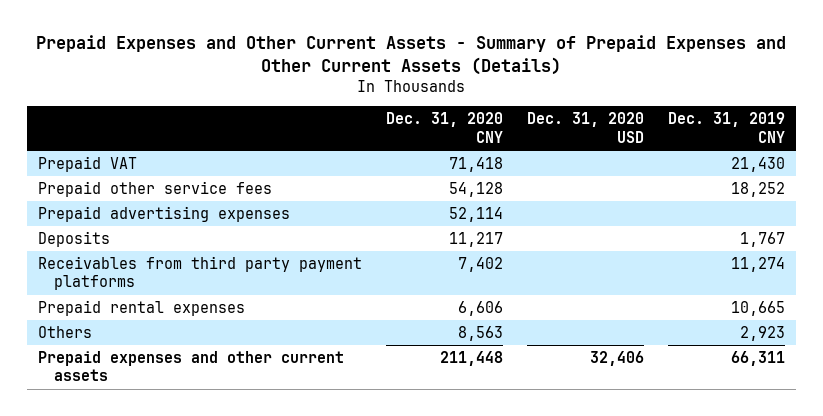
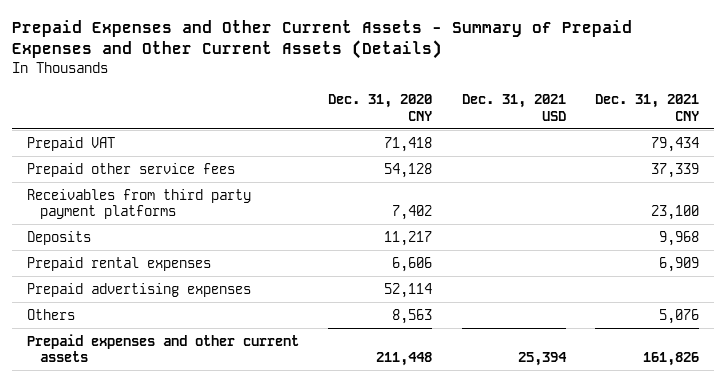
[526,112,644,143] Dec. 31, 2020 USD -> none
[667,112,785,143] Dec. 31, 2019 CNY -> none
none -> [461,94,566,121] Dec. 31, 2021 USD
none -> [595,94,700,121] Dec. 31, 2021 CNY
[38,230,111,247] Deposits -> [26,230,91,245] Deposits
[38,205,291,222] Prepaid advertising expenses -> [26,282,251,297] Prepaid advertising expenses

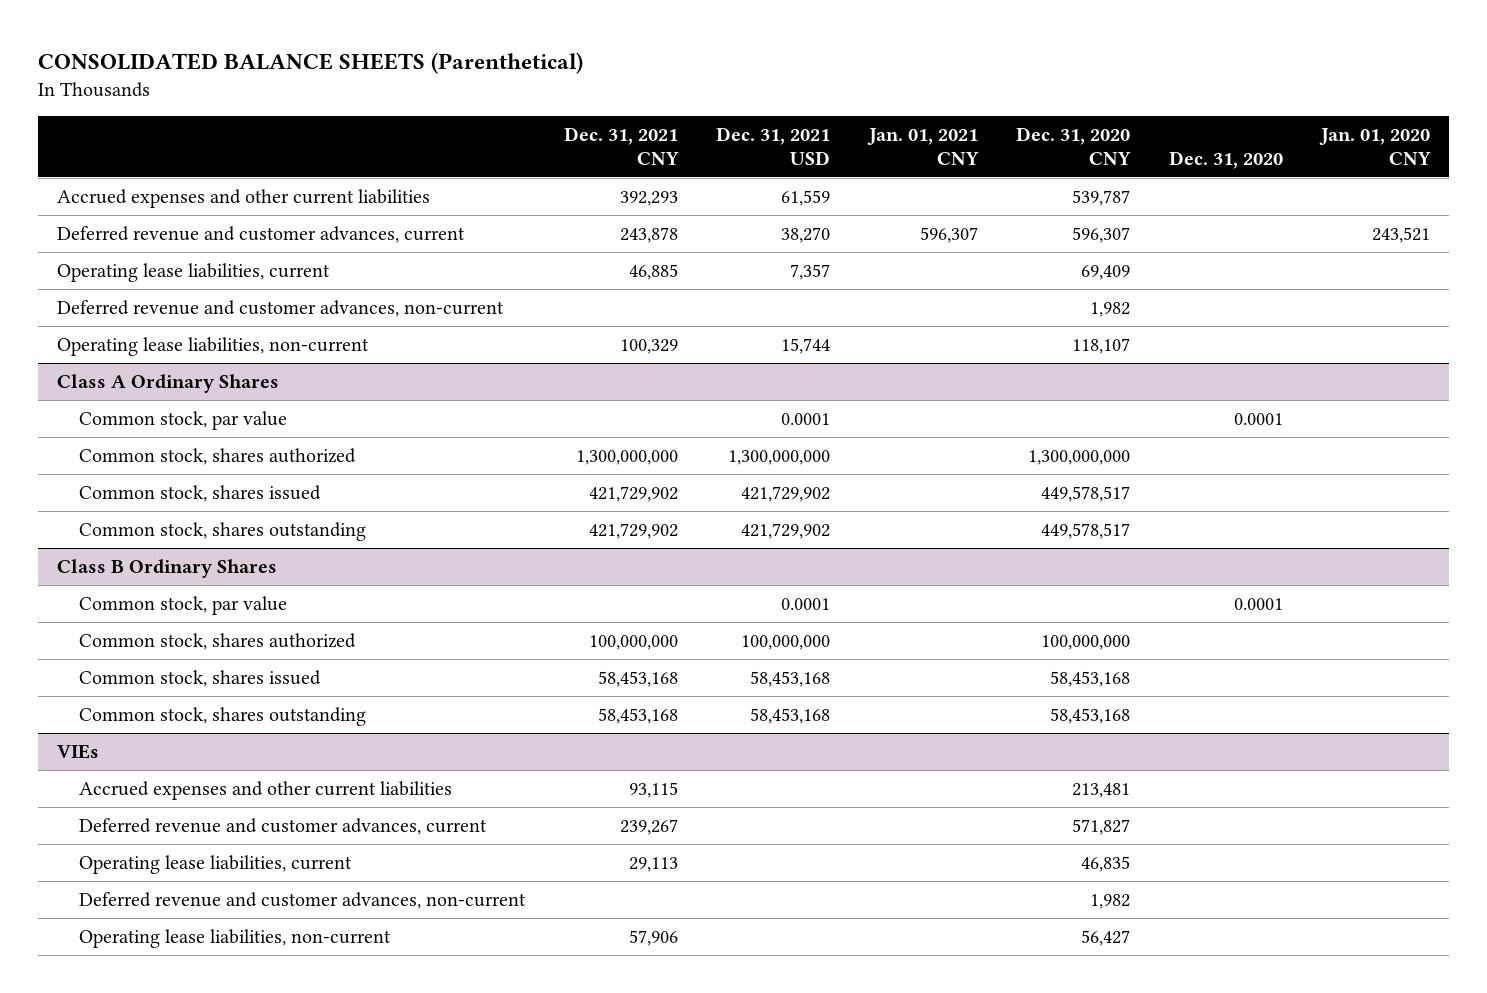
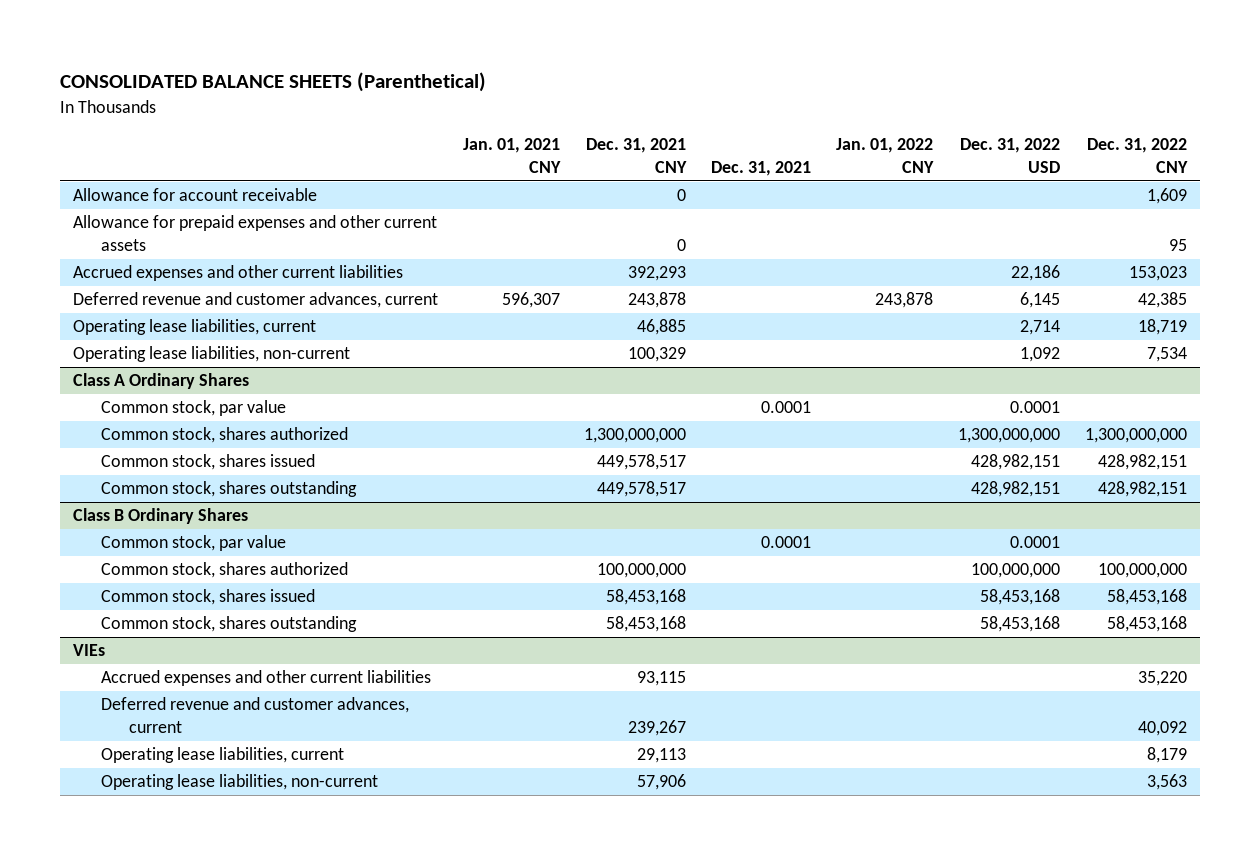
[716,127,831,165] Dec. 31, 2021 USD -> none
[1016,127,1132,165] Dec. 31, 2020 CNY -> none
[1168,150,1283,169] Dec. 31, 2020 -> none
[1319,128,1432,165] Jan. 01, 2020 CNY -> none
none -> [711,161,812,177] Dec. 31, 2021
none -> [836,138,935,174] Jan. 01, 2022 CNY
none -> [960,138,1061,174] Dec. 31, 2022 USD
none -> [1087,138,1189,174] Dec. 31, 2022 CNY
none -> [72,188,317,202] Allowance for account receivable
none -> [72,215,437,252] Allowance for prepaid expenses and other current assets
[56,300,504,318] Deferred revenue and customer advances, non-current -> none
[588,486,678,503] 421,729,902 -> [597,454,687,471] 449,578,517
[588,523,678,540] 421,729,902 -> [597,481,687,498] 449,578,517
[79,892,527,910] Deferred revenue and customer advances, non-current -> none

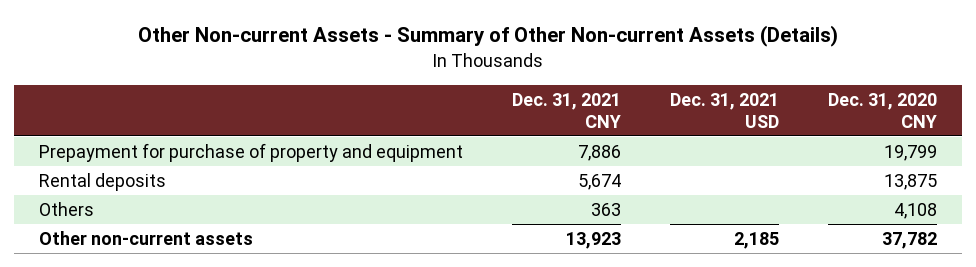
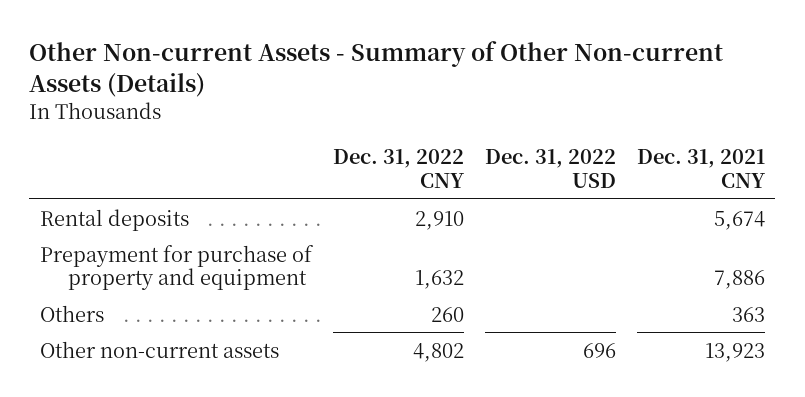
[670,92,780,128] Dec. 31, 2021 USD -> none
[828,92,938,128] Dec. 31, 2020 CNY -> none
none -> [332,149,464,188] Dec. 31, 2022 CNY
none -> [484,149,616,188] Dec. 31, 2022 USD
[38,142,463,162] Prepayment for purchase of property and equipment -> [39,244,314,291] Prepayment for purchase of property and equipment

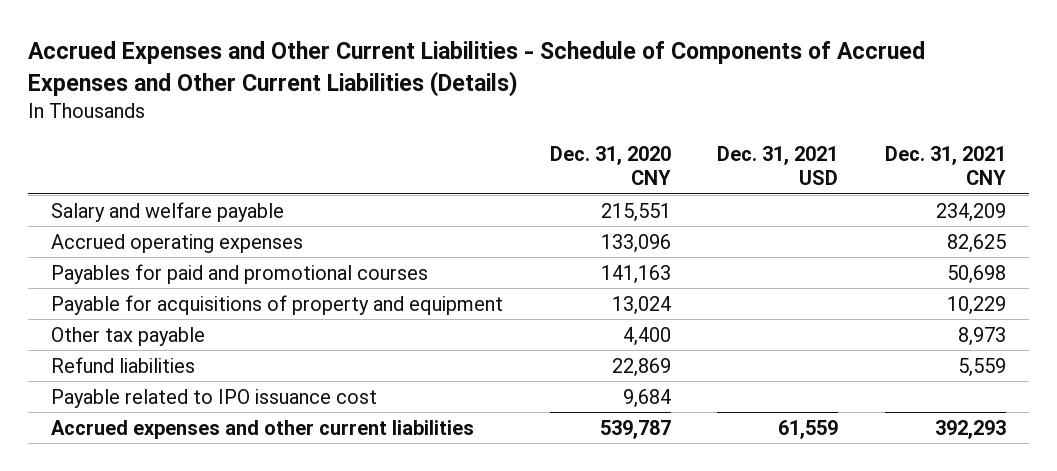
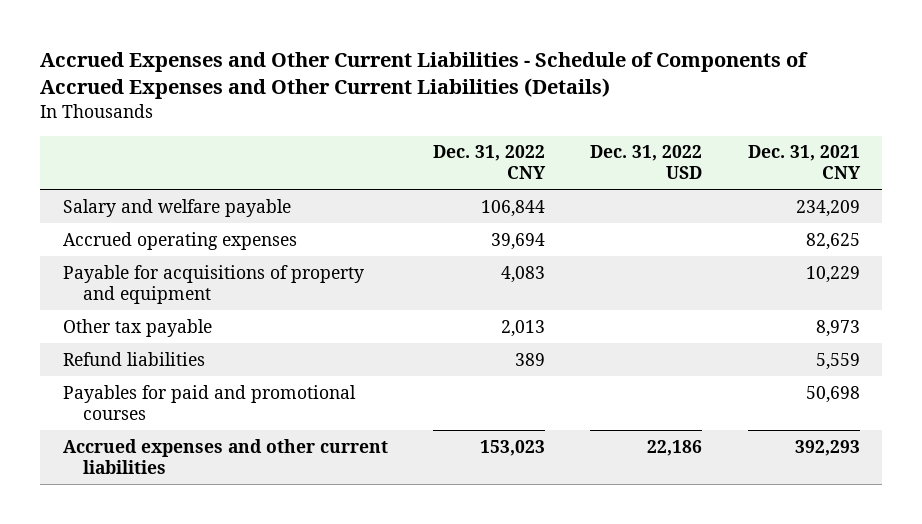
[549,145,671,186] Dec. 31, 2020 CNY -> none
[717,145,839,186] Dec. 31, 2021 USD -> none
none -> [432,145,546,180] Dec. 31, 2022 CNY
none -> [590,145,703,180] Dec. 31, 2022 USD
[51,388,378,408] Payable related to IPO issuance cost -> none
[51,263,429,284] Payables for paid and promotional courses -> [62,384,356,420] Payables for paid and promotional courses

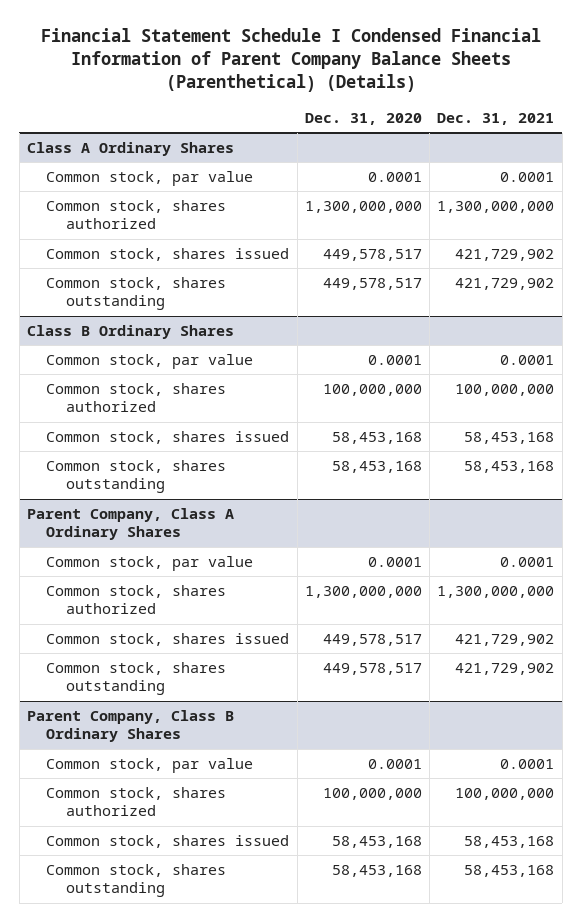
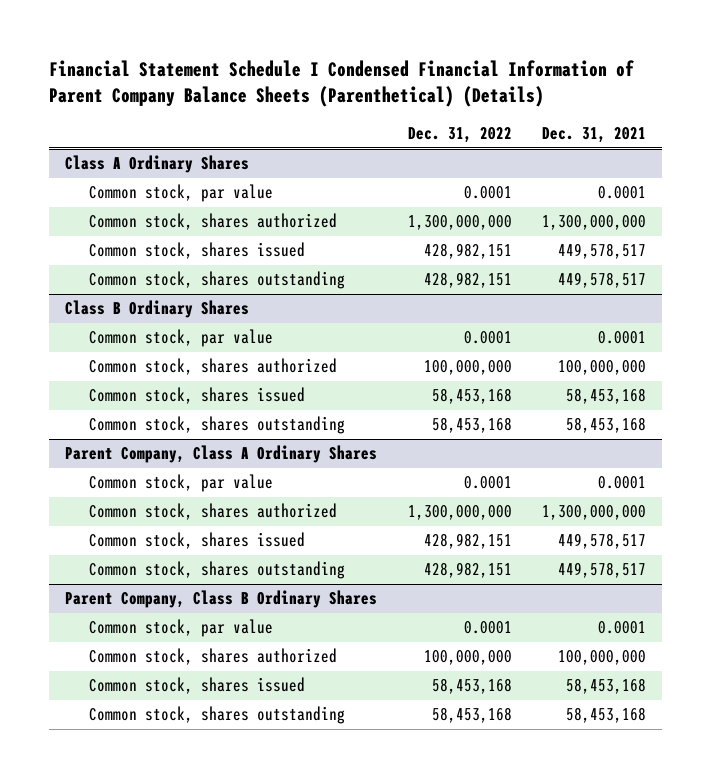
[304,112,422,125] Dec. 31, 2020 -> none
none -> [407,127,512,144] Dec. 31, 2022
[455,249,555,262] 421,729,902 -> [558,243,647,260] 449,578,517
[455,278,555,291] 421,729,902 -> [558,272,647,289] 449,578,517
[455,634,555,647] 421,729,902 -> [558,533,647,550] 449,578,517
[455,663,555,676] 421,729,902 -> [558,562,647,579] 449,578,517

